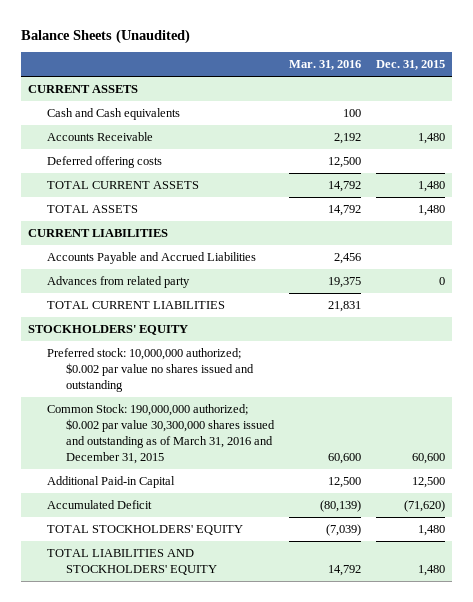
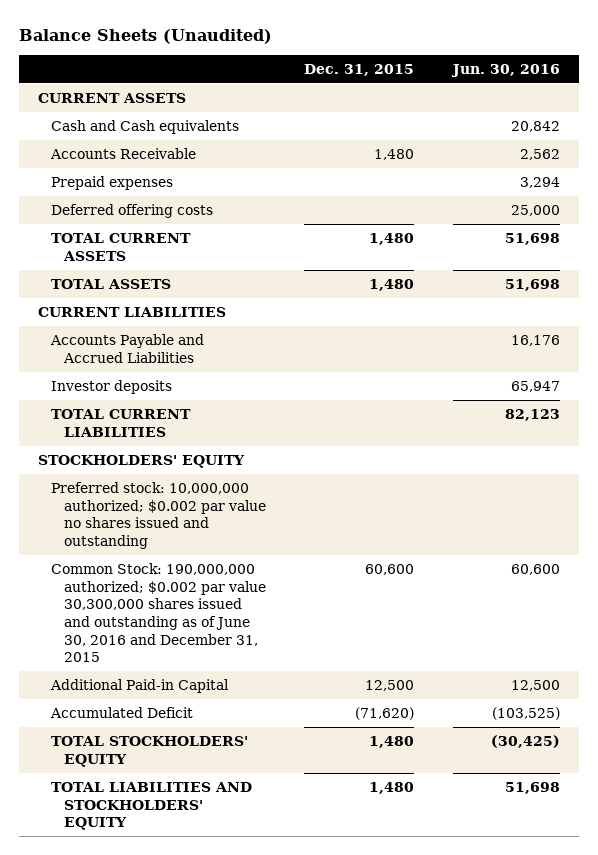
[288,60,361,71] Mar. 31, 2016 -> none
none -> [450,63,560,77] Jun. 30, 2016
none -> [51,176,174,191] Prepaid expenses
[47,275,191,288] Advances from related party -> none
none -> [51,380,173,395] Investor deposits
[47,403,276,465] Common Stock: 190,000,000 authorized; $0.002 par value 30,300,000 shares issued and outstanding as of March 31, 2016 and December 31, 2015 -> [51,563,267,663] Common Stock: 190,000,000 authorized; $0.002 par value 30,300,000 shares issued and outstanding as of June 30, 2016 and December 31, 2015

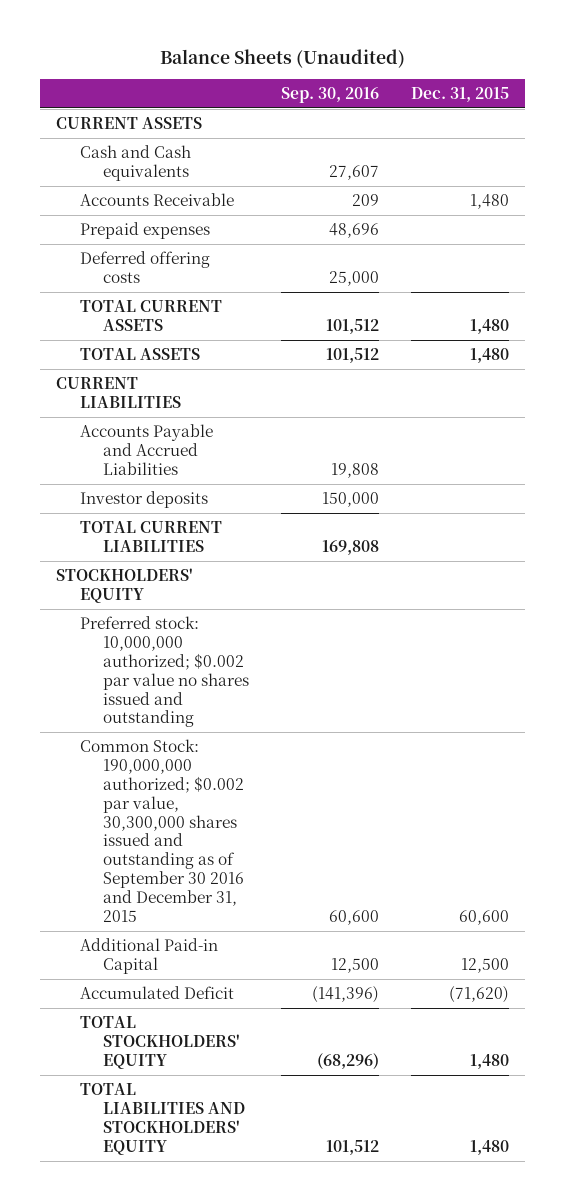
[450,63,560,77] Jun. 30, 2016 -> none
none -> [281,86,380,103] Sep. 30, 2016
[51,563,267,663] Common Stock: 190,000,000 authorized; $0.002 par value 30,300,000 shares issued and outstanding as of June 30, 2016 and December 31, 2015 -> [79,739,245,922] Common Stock: 190,000,000 authorized; $0.002 par value, 30,300,000 shares issued and outstanding as of September 30 2016 and December 31, 2015

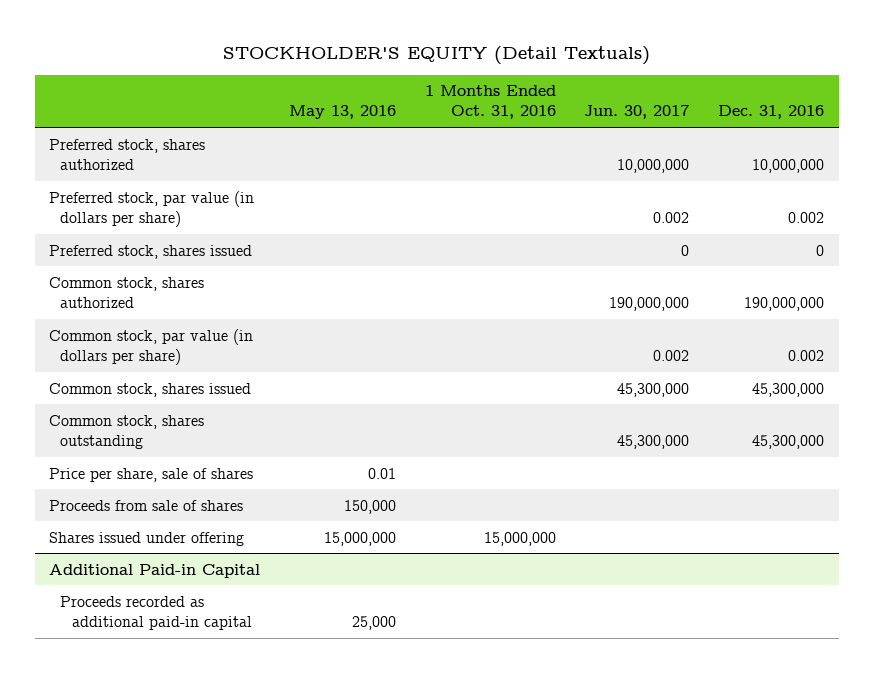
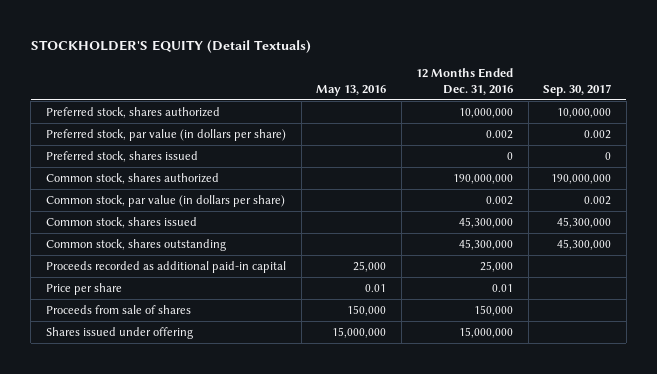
[424,85,556,120] 1 Months Ended Oct. 31, 2016 -> none
[584,105,690,120] Jun. 30, 2017 -> none
[718,105,825,120] Dec. 31, 2016 -> none
none -> [416,68,514,95] 12 Months Ended Dec. 31, 2016
none -> [543,83,612,96] Sep. 30, 2017
none -> [45,260,286,273] Proceeds recorded as additional paid-in capital
[49,467,254,482] Price per share, sale of shares -> [45,282,122,295] Price per share
[49,563,261,578] Additional Paid-in Capital -> none
[60,595,252,630] Proceeds recorded as additional paid-in capital -> none

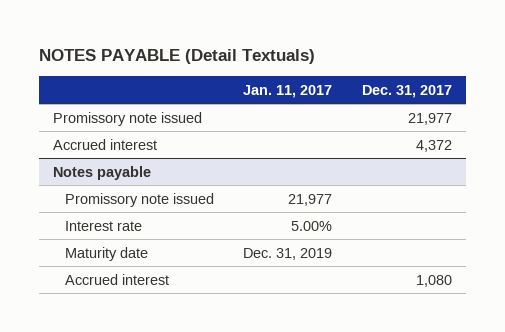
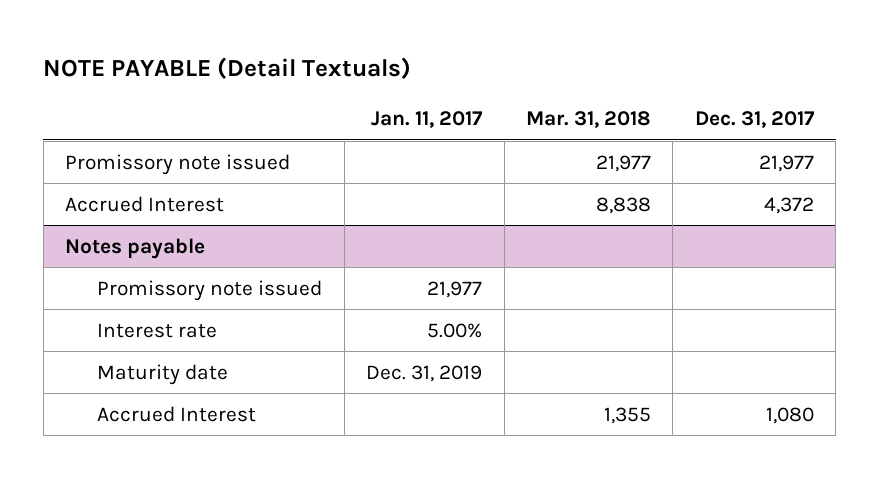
[38,49,315,65] NOTES PAYABLE (Detail Textuals) -> [43,57,412,80] NOTE PAYABLE (Detail Textuals)
none -> [526,111,652,129] Mar. 31, 2018
[53,138,158,150] Accrued interest -> [65,195,225,212] Accrued Interest
[64,273,169,285] Accrued interest -> [97,405,257,422] Accrued Interest

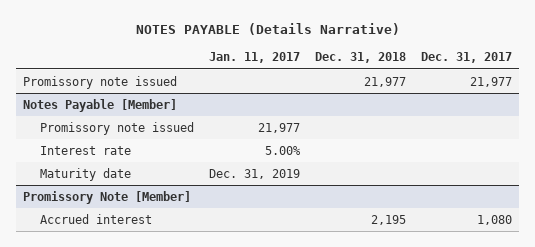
[43,57,412,80] NOTE PAYABLE (Detail Textuals) -> [135,22,400,35] NOTES PAYABLE (Details Narrative)
[526,111,652,129] Mar. 31, 2018 -> none
none -> [314,52,406,64] Dec. 31, 2018
[65,195,225,212] Accrued Interest -> none
[65,237,206,259] Notes payable -> [23,98,178,112] Notes Payable [Member]
[97,405,257,422] Accrued Interest -> none
none -> [23,190,192,204] Promissory Note [Member]
none -> [39,213,152,224] Accrued interest

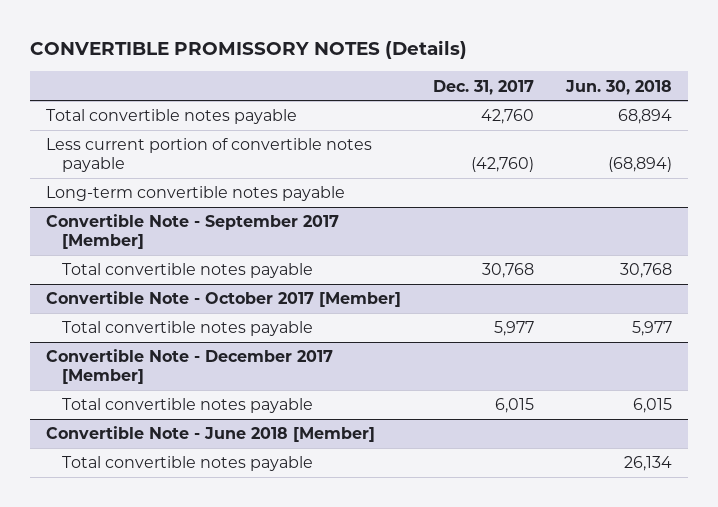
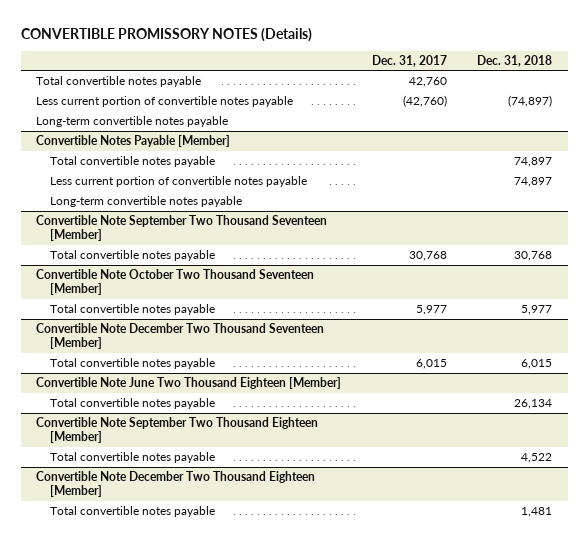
[565,79,673,95] Jun. 30, 2018 -> none
none -> [477,54,553,67] Dec. 31, 2018
none -> [36,135,231,148] Convertible Notes Payable [Member]
none -> [49,156,215,168] Total convertible notes payable
none -> [49,176,307,188] Less current portion of convertible notes payable
none -> [49,196,242,208] Long-term convertible notes payable
[45,214,339,249] Convertible Note - September 2017 [Member] -> [36,215,328,242] Convertible Note September Two Thousand Seventeen [Member]
[45,291,401,308] Convertible Note - October 2017 [Member] -> [36,269,315,296] Convertible Note October Two Thousand Seventeen [Member]
[45,349,333,384] Convertible Note - December 2017 [Member] -> [36,323,325,350] Convertible Note December Two Thousand Seventeen [Member]
[45,426,375,443] Convertible Note - June 2018 [Member] -> [36,377,342,390] Convertible Note June Two Thousand Eighteen [Member]
none -> [36,417,319,444] Convertible Note September Two Thousand Eighteen [Member]
none -> [49,452,215,464] Total convertible notes payable
none -> [36,471,316,498] Convertible Note December Two Thousand Eighteen [Member]
none -> [49,506,215,518] Total convertible notes payable

